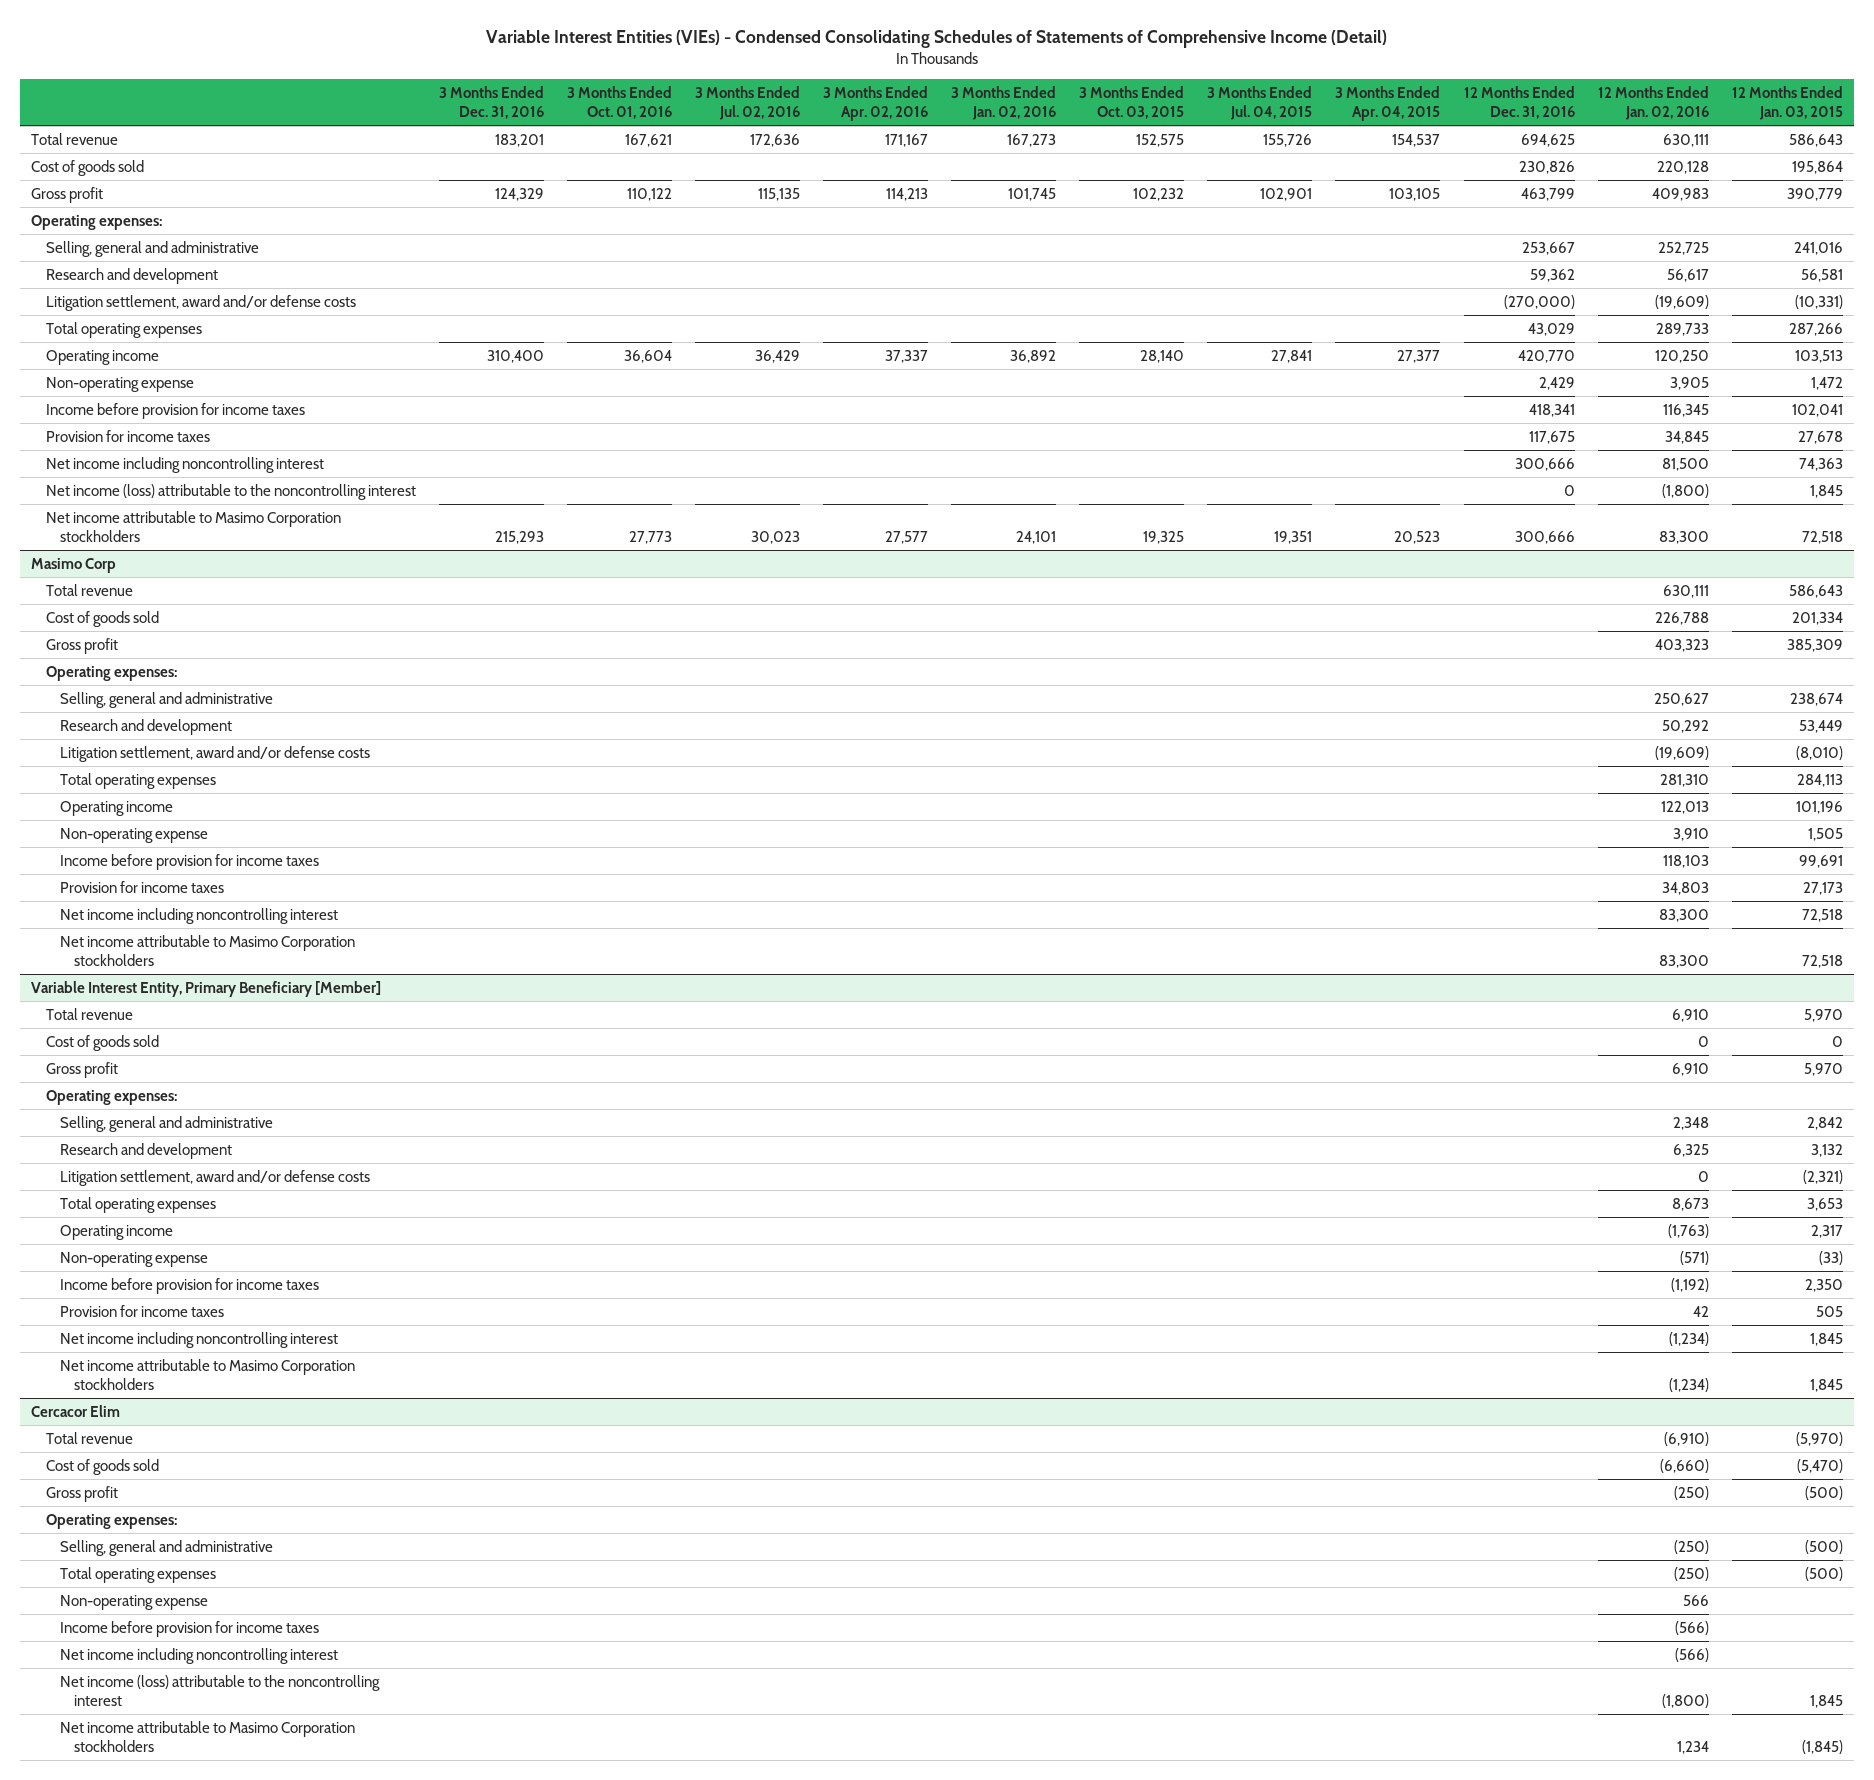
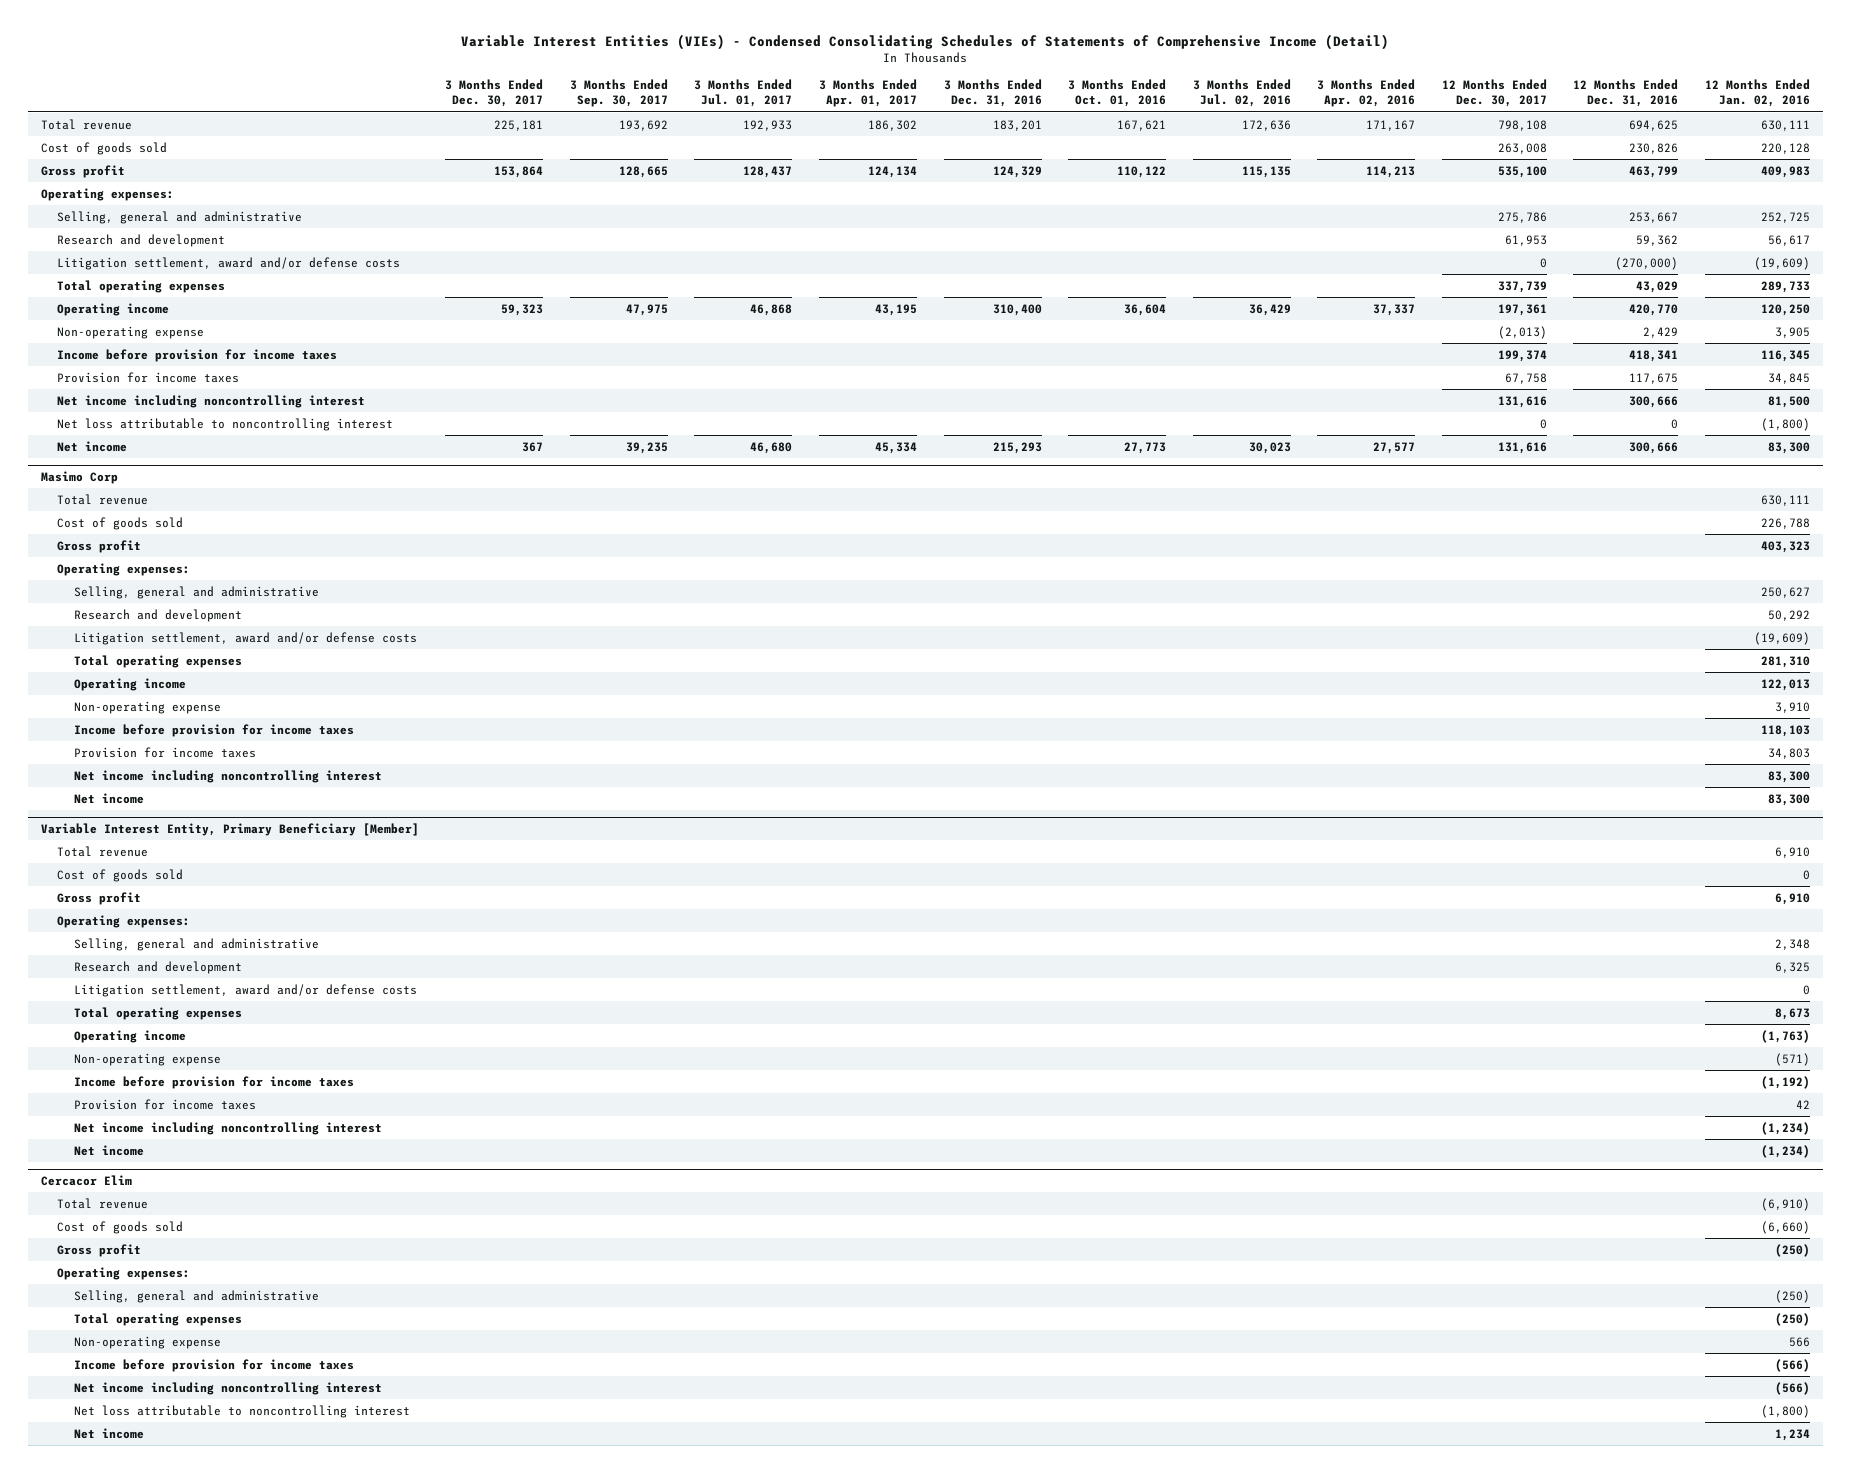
[951,85,1057,121] 3 Months Ended Jan. 02, 2016 -> none
[1079,85,1185,120] 3 Months Ended Oct. 03, 2015 -> none
[1207,85,1313,121] 3 Months Ended Jul. 04, 2015 -> none
[1335,85,1441,122] 3 Months Ended Apr. 04, 2015 -> none
[1731,85,1843,121] 12 Months Ended Jan. 03, 2015 -> none
none -> [445,79,544,108] 3 Months Ended Dec. 30, 2017
none -> [569,79,668,108] 3 Months Ended Sep. 30, 2017
none -> [694,79,793,108] 3 Months Ended Jul. 01, 2017
none -> [819,79,918,108] 3 Months Ended Apr. 01, 2017
none -> [1441,79,1547,108] 12 Months Ended Dec. 30, 2017
[45,483,416,500] Net income (loss) attributable to the noncontrolling interest -> [57,417,394,431] Net loss attributable to noncontrolling interest
[45,510,341,543] Net income attributable to Masimo Corporation stockholders -> [57,440,128,452] Net income
[59,934,355,967] Net income attributable to Masimo Corporation stockholders -> [73,792,144,804] Net income
[59,1358,355,1391] Net income attributable to Masimo Corporation stockholders -> [73,1144,144,1156] Net income
[59,1674,380,1707] Net income (loss) attributable to the noncontrolling interest -> [73,1404,410,1418] Net loss attributable to noncontrolling interest
[59,1720,355,1753] Net income attributable to Masimo Corporation stockholders -> [73,1427,144,1439] Net income

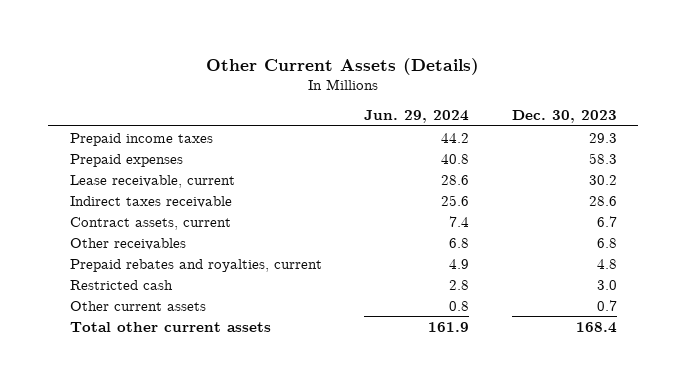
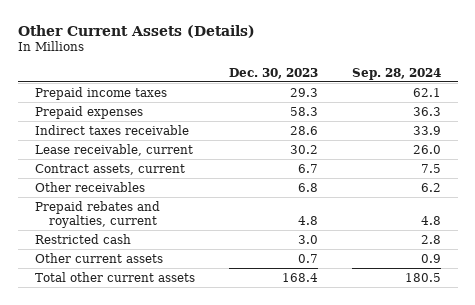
[364,109,470,123] Jun. 29, 2024 -> none
none -> [351,67,441,80] Sep. 28, 2024
[69,174,235,188] Lease receivable, current -> [34,143,193,156] Lease receivable, current

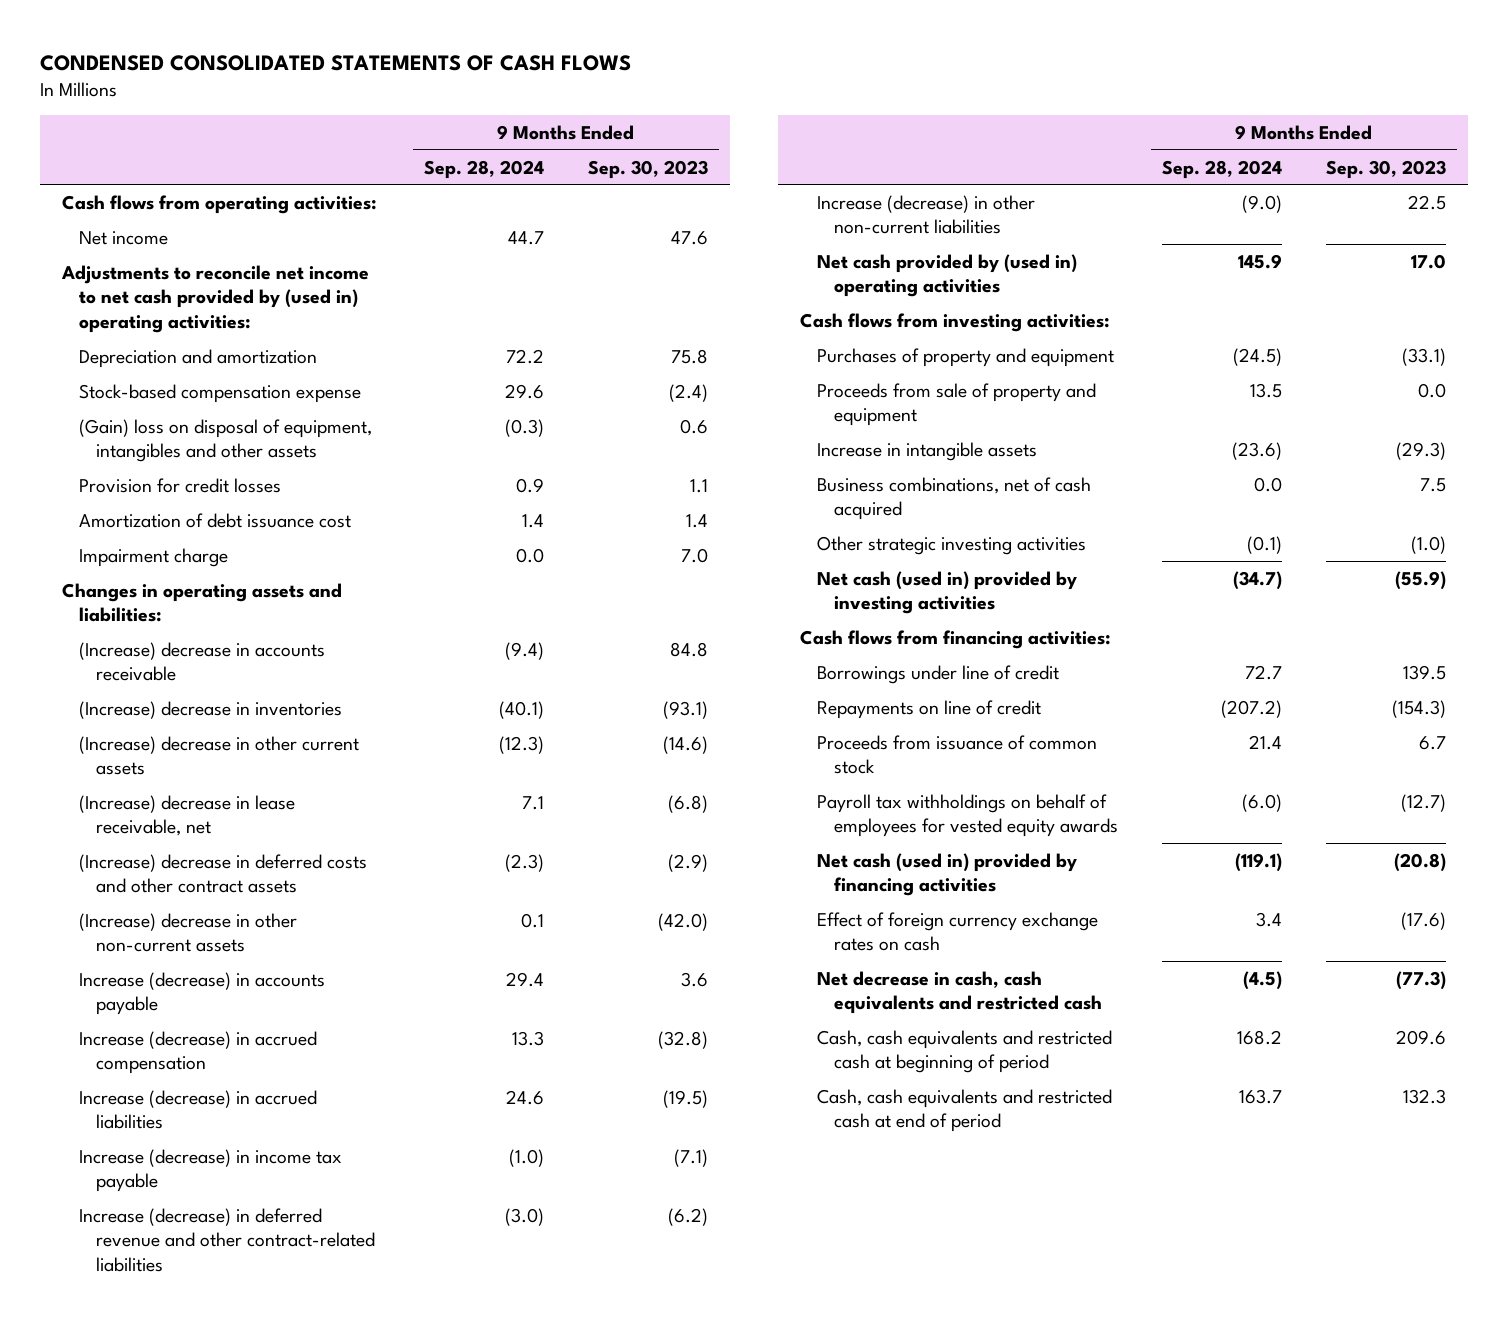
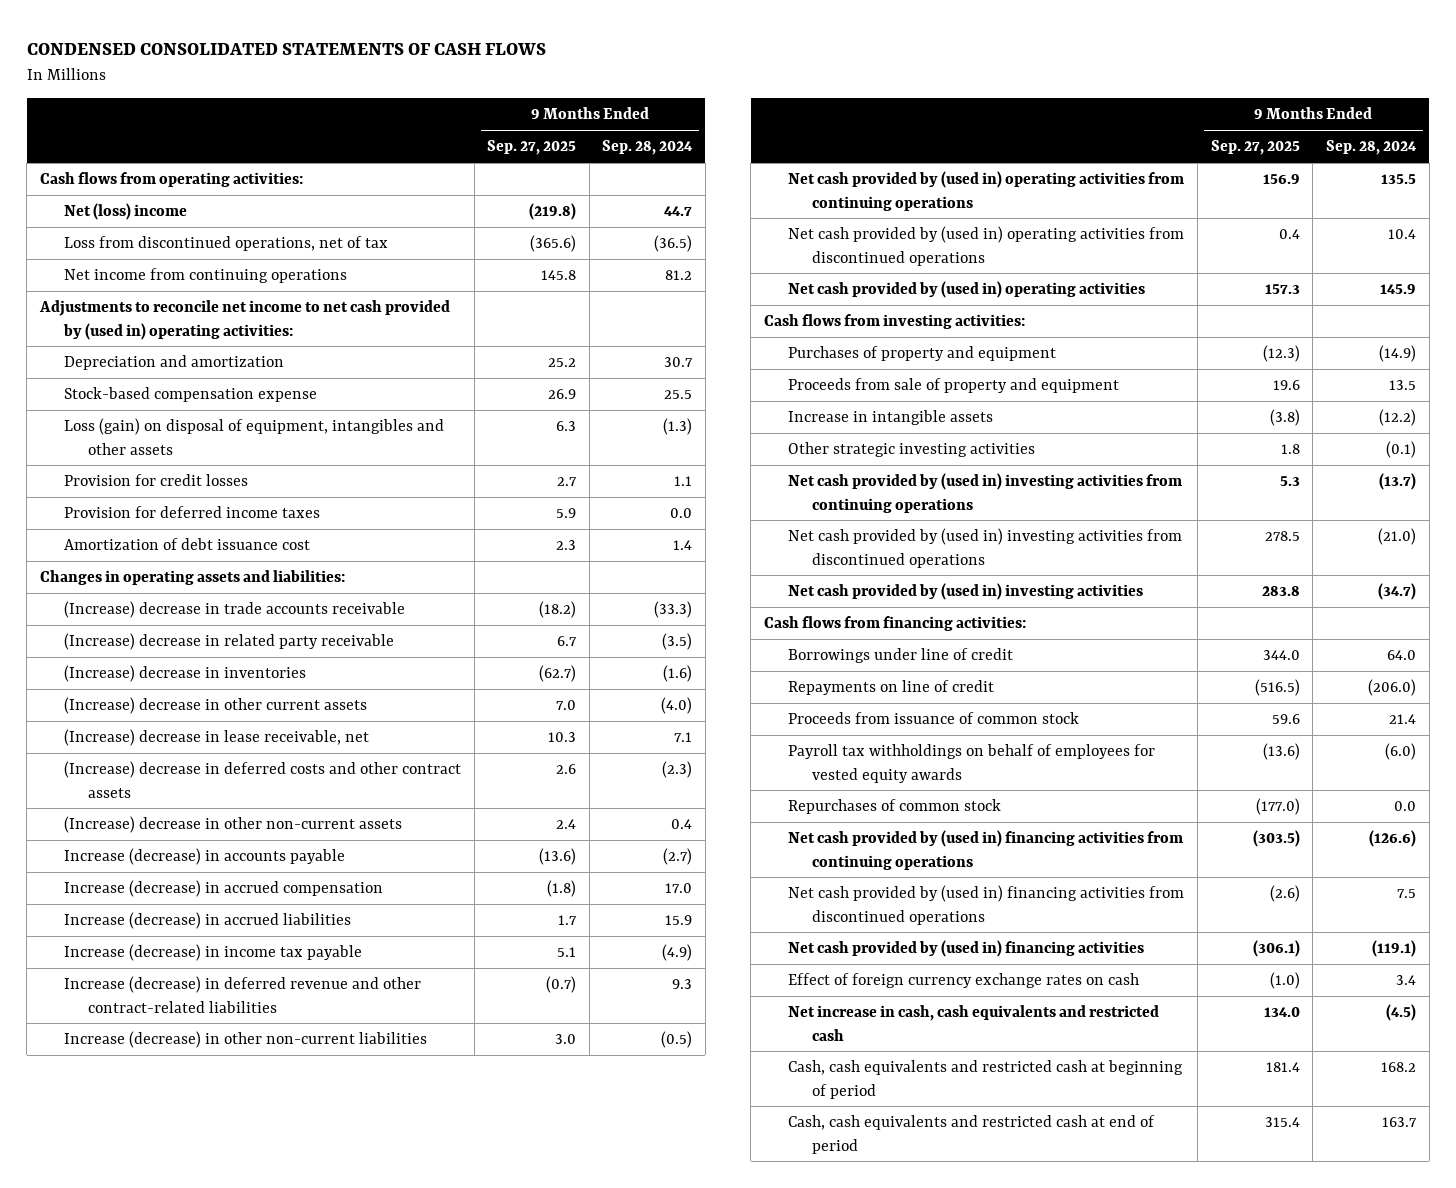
[587,159,708,179] Sep. 30, 2023 -> none
none -> [487,140,577,156] Sep. 27, 2025
[78,230,168,245] Net income -> [63,203,187,221] Net (loss) income
none -> [63,236,388,252] Loss from discontinued operations, net of tax
none -> [63,268,347,284] Net income from continuing operations
[505,348,544,364] 72.2 -> [664,357,694,368] 30.7
[504,383,544,399] 29.6 -> [664,390,693,400] 25.5
[78,418,372,463] (Gain) loss on disposal of equipment, intangibles and other assets -> [63,418,444,455] Loss (gain) on disposal of equipment, intangibles and other assets
[504,418,544,437] (0.3) -> [663,418,693,436] (1.3)
[515,477,544,493] 0.9 -> [674,476,693,487] 1.1
none -> [63,506,320,519] Provision for deferred income taxes
[78,547,228,567] Impairment charge -> none
[78,641,325,682] (Increase) decrease in accounts receivable -> [63,601,405,619] (Increase) decrease in trade accounts receivable
[504,641,544,660] (9.4) -> [654,601,693,619] (33.3)
none -> [63,633,394,651] (Increase) decrease in related party receivable
[498,700,544,719] (40.1) -> [663,665,693,683] (1.6)
[498,735,544,754] (12.3) -> [661,697,693,715] (4.0)
[520,912,544,928] 0.1 -> [671,819,693,830] 0.4
[505,971,544,987] 29.4 -> [663,848,693,866] (2.7)
[511,1030,544,1046] 13.3 -> [665,883,693,894] 17.0
[505,1089,544,1105] 24.6 -> [665,915,693,926] 15.9
[508,1148,544,1167] (1.0) -> [662,944,693,962] (4.9)
[504,1207,544,1226] (3.0) -> [672,979,693,990] 9.3
[1242,194,1283,213] (9.0) -> [661,1031,693,1049] (0.5)
none -> [787,171,1184,211] Net cash provided by (used in) operating activities from continuing operations
none -> [787,226,1184,266] Net cash provided by (used in) operating activities from discontinued operations
[1233,347,1283,366] (24.5) -> [1379,345,1417,363] (14.9)
[817,476,1092,521] Business combinations, net of cash acquired -> none
[1232,441,1283,460] (23.6) -> [1379,409,1417,427] (12.2)
none -> [787,473,1182,513] Net cash provided by (used in) investing activities from continuing operations
none -> [787,528,1182,568] Net cash provided by (used in) investing activities from discontinued operations
[817,570,1078,615] Net cash (used in) provided by investing activities -> [787,583,1143,601] Net cash provided by (used in) investing activities
[1245,664,1283,680] 72.7 -> [1387,650,1417,661] 64.0
[1221,699,1283,718] (207.2) -> [1368,679,1417,697] (206.0)
none -> [787,799,1001,815] Repurchases of common stock
none -> [787,830,1183,870] Net cash provided by (used in) financing activities from continuing operations
none -> [787,885,1184,925] Net cash provided by (used in) financing activities from discontinued operations
[817,852,1078,897] Net cash (used in) provided by financing activities -> [787,940,1144,958] Net cash provided by (used in) financing activities
[817,970,1103,1015] Net decrease in cash, cash equivalents and restricted cash -> [787,1005,1159,1041] Net increase in cash, cash equivalents and restricted cash

